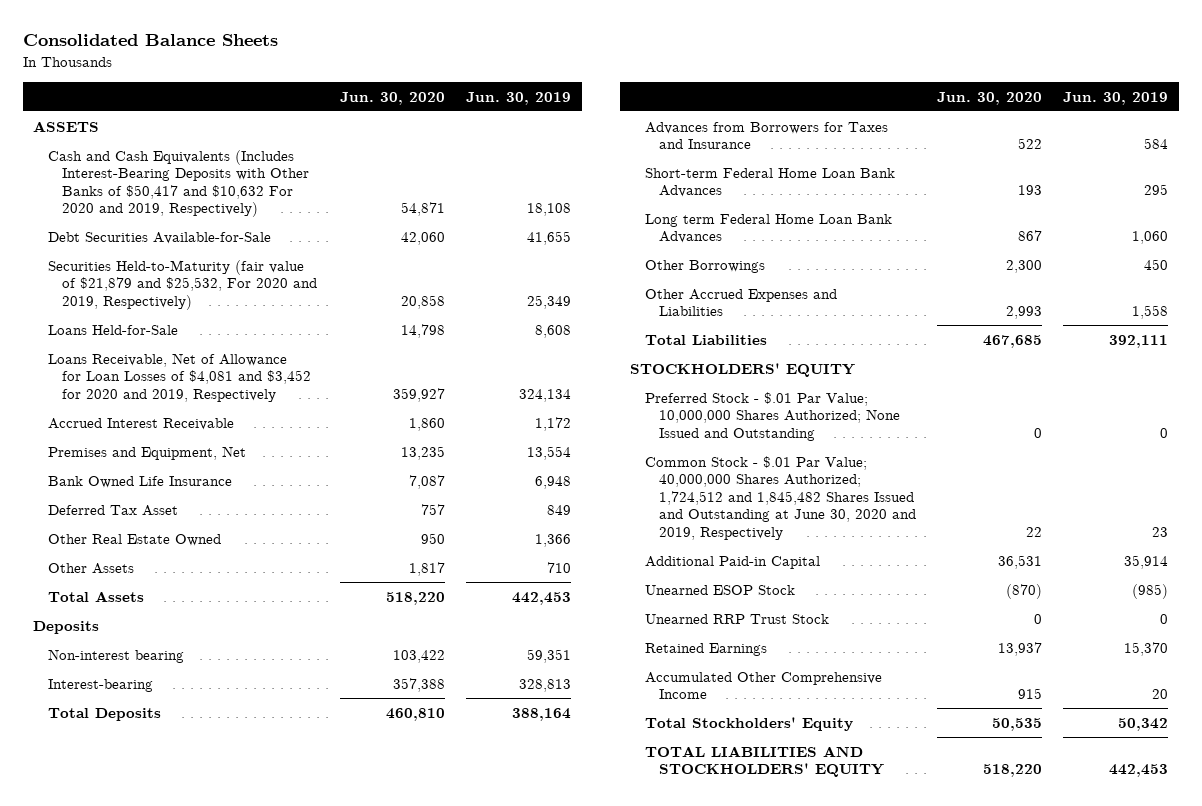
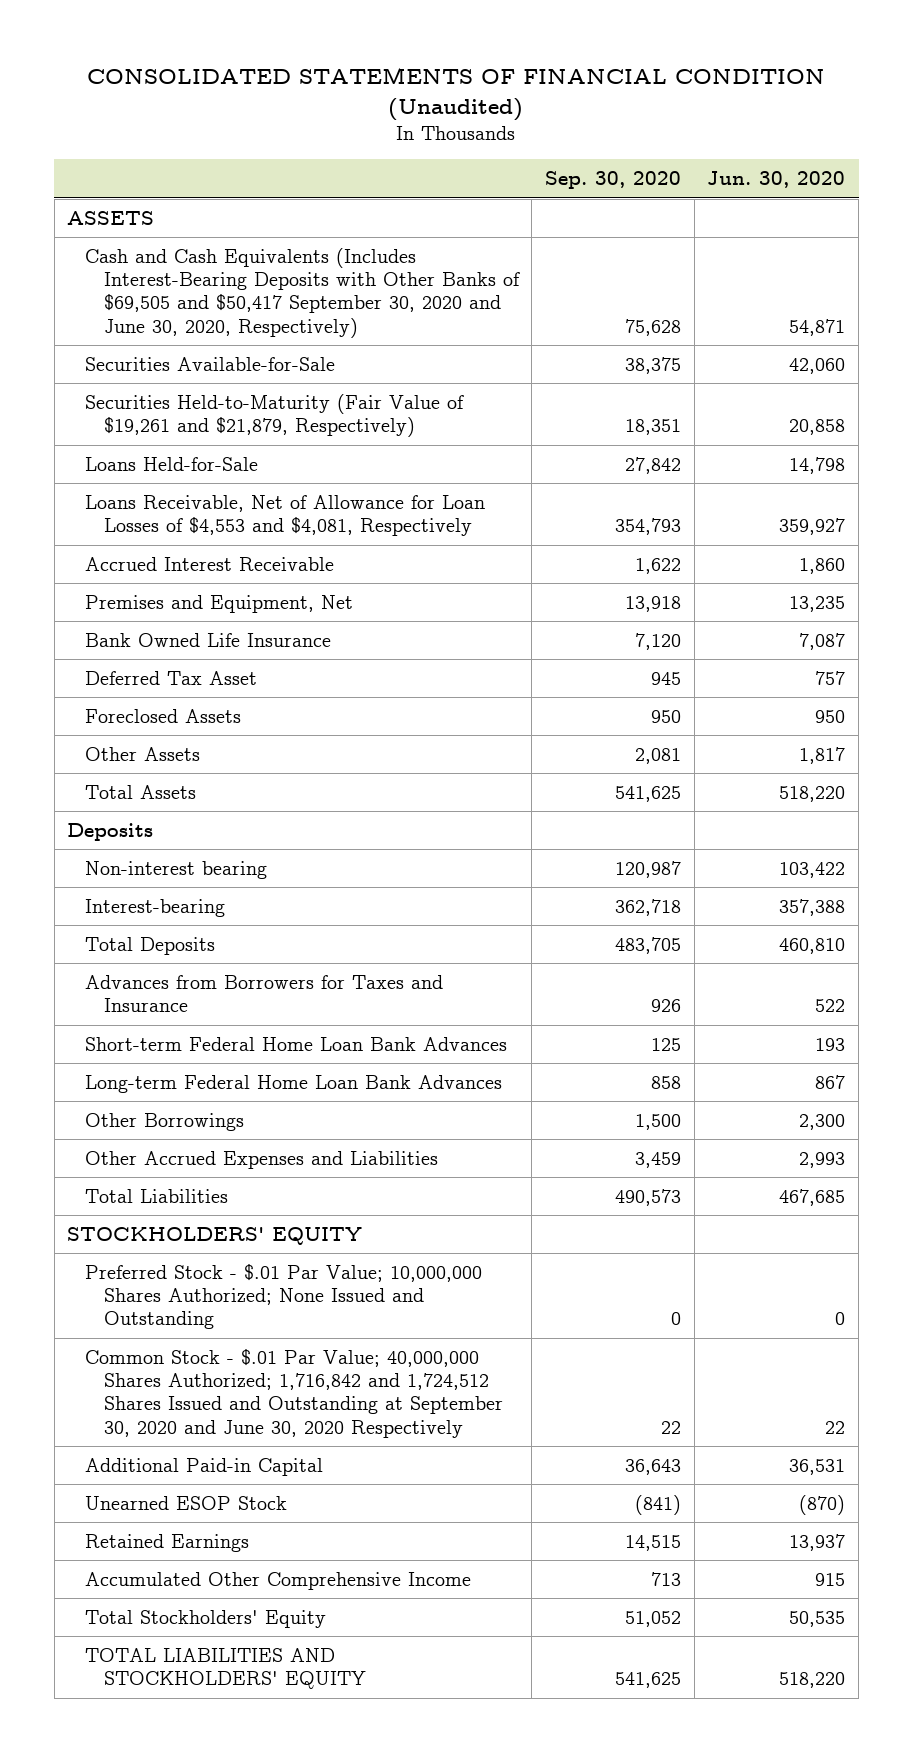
[22,34,278,47] Consolidated Balance Sheets -> [87,66,826,121] CONSOLIDATED STATEMENTS OF FINANCIAL CONDITION (Unaudited)
[466,91,572,105] Jun. 30, 2019 -> none
none -> [544,171,681,190] Sep. 30, 2020
[47,149,309,218] Cash and Cash Equivalents (Includes Interest-Bearing Deposits with Other Banks of $50,417 and $10,632 For 2020 and 2019, Respectively) -> [85,247,520,338] Cash and Cash Equivalents (Includes Interest-Bearing Deposits with Other Banks of $69,505 and $50,417 September 30, 2020 and June 30, 2020, Respectively)
[47,231,271,244] Debt Securities Available-for-Sale -> [85,356,336,371] Securities Available-for-Sale
[47,259,317,310] Securities Held-to-Maturity (fair value of $21,879 and $25,532, For 2020 and 2019, Respectively) -> [85,393,465,438] Securities Held-to-Maturity (Fair Value of $19,261 and $21,879, Respectively)
[47,352,311,402] Loans Receivable, Net of Allowance for Loan Losses of $4,081 and $3,452 for 2020 and 2019, Respectively -> [85,494,486,537] Loans Receivable, Net of Allowance for Loan Losses of $4,553 and $4,081, Respectively
[47,533,221,546] Other Real Estate Owned -> [85,708,242,723] Foreclosed Assets
[644,213,892,244] Long term Federal Home Loan Bank Advances -> [85,1074,503,1093] Long-term Federal Home Loan Bank Advances
[644,455,916,540] Common Stock - $.01 Par Value; 40,000,000 Shares Authorized; 1,724,512 and 1,845,482 Shares Issued and Outstanding at June 30, 2020 and 2019, Respectively -> [85,1348,503,1438] Common Stock - $.01 Par Value; 40,000,000 Shares Authorized; 1,716,842 and 1,724,512 Shares Issued and Outstanding at September 30, 2020 and June 30, 2020 Respectively
[644,613,829,624] Unearned RRP Trust Stock -> none

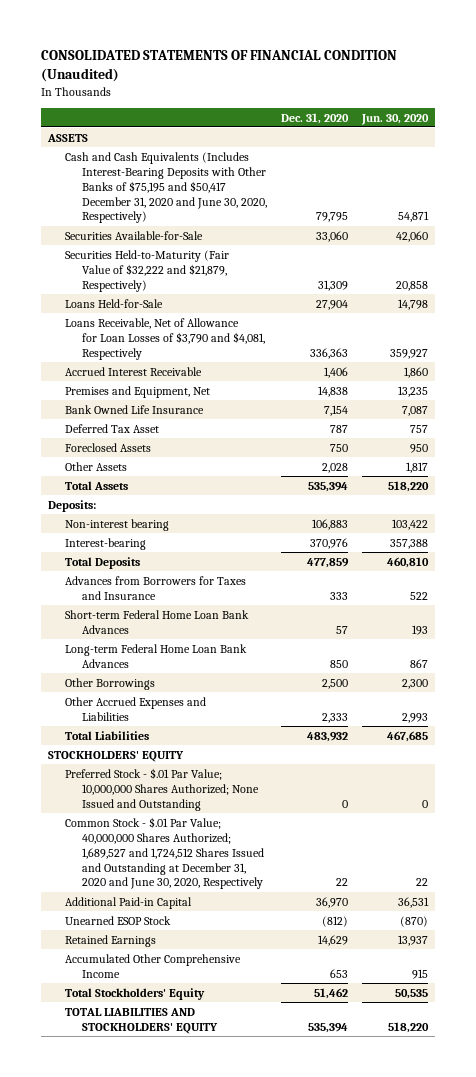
[544,171,681,190] Sep. 30, 2020 -> none
none -> [280,112,349,124] Dec. 31, 2020
[85,247,520,338] Cash and Cash Equivalents (Includes Interest-Bearing Deposits with Other Banks of $69,505 and $50,417 September 30, 2020 and June 30, 2020, Respectively) -> [65,151,267,224] Cash and Cash Equivalents (Includes Interest-Bearing Deposits with Other Banks of $75,195 and $50,417 December 31, 2020 and June 30, 2020, Respectively)
[85,393,465,438] Securities Held-to-Maturity (Fair Value of $19,261 and $21,879, Respectively) -> [65,249,230,292] Securities Held-to-Maturity (Fair Value of $32,222 and $21,879, Respectively)
[85,494,486,537] Loans Receivable, Net of Allowance for Loan Losses of $4,553 and $4,081, Respectively -> [65,317,265,360] Loans Receivable, Net of Allowance for Loan Losses of $3,790 and $4,081, Respectively
[67,822,154,841] Deposits -> [48,499,97,512] Deposits:
[85,1348,503,1438] Common Stock - $.01 Par Value; 40,000,000 Shares Authorized; 1,716,842 and 1,724,512 Shares Issued and Outstanding at September 30, 2020 and June 30, 2020 Respectively -> [65,816,264,890] Common Stock - $.01 Par Value; 40,000,000 Shares Authorized; 1,689,527 and 1,724,512 Shares Issued and Outstanding at December 31, 2020 and June 30, 2020, Respectively

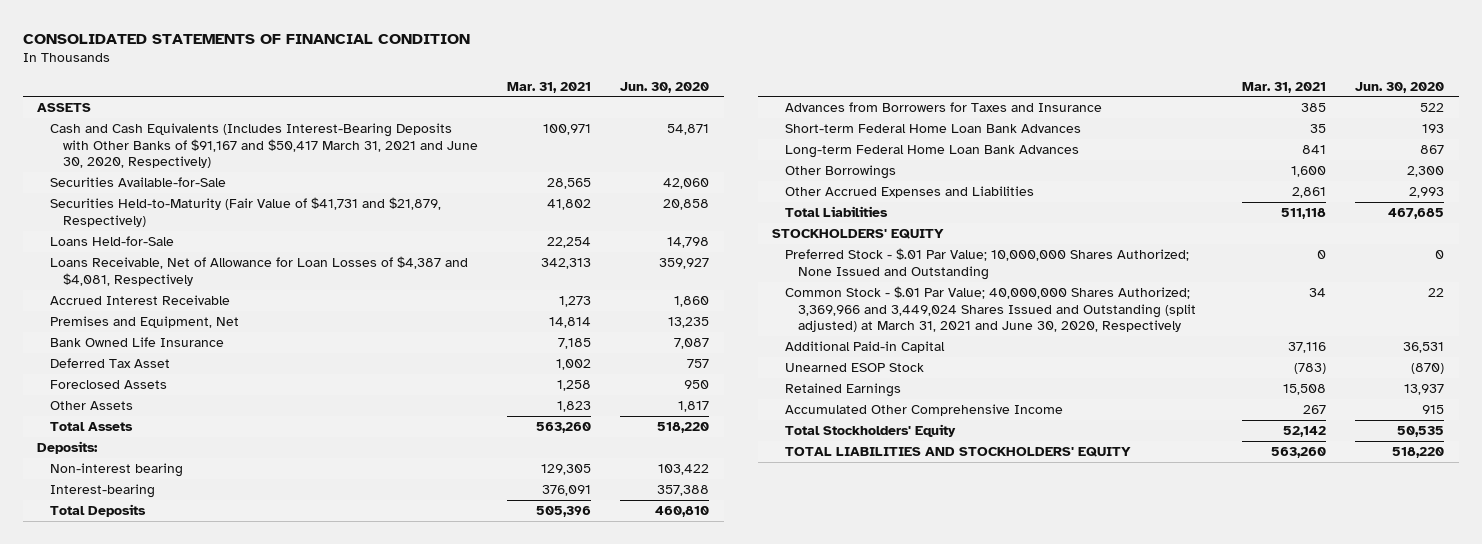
[41,50,398,83] CONSOLIDATED STATEMENTS OF FINANCIAL CONDITION (Unaudited) -> [22,33,470,44] CONSOLIDATED STATEMENTS OF FINANCIAL CONDITION
[280,112,349,124] Dec. 31, 2020 -> none
none -> [507,81,592,93] Mar. 31, 2021
[65,151,267,224] Cash and Cash Equivalents (Includes Interest-Bearing Deposits with Other Banks of $75,195 and $50,417 December 31, 2020 and June 30, 2020, Respectively) -> [50,123,479,169] Cash and Cash Equivalents (Includes Interest-Bearing Deposits with Other Banks of $91,167 and $50,417 March 31, 2021 and June 30, 2020, Respectively)
[65,249,230,292] Securities Held-to-Maturity (Fair Value of $32,222 and $21,879, Respectively) -> [50,197,442,227] Securities Held-to-Maturity (Fair Value of $41,731 and $21,879, Respectively)
[65,317,265,360] Loans Receivable, Net of Allowance for Loan Losses of $3,790 and $4,081, Respectively -> [50,256,469,286] Loans Receivable, Net of Allowance for Loan Losses of $4,387 and $4,081, Respectively
[65,816,264,890] Common Stock - $.01 Par Value; 40,000,000 Shares Authorized; 1,689,527 and 1,724,512 Shares Issued and Outstanding at December 31, 2020 and June 30, 2020, Respectively -> [785,286,1197,333] Common Stock - $.01 Par Value; 40,000,000 Shares Authorized; 3,369,966 and 3,449,024 Shares Issued and Outstanding (split adjusted) at March 31, 2021 and June 30, 2020, Respectively

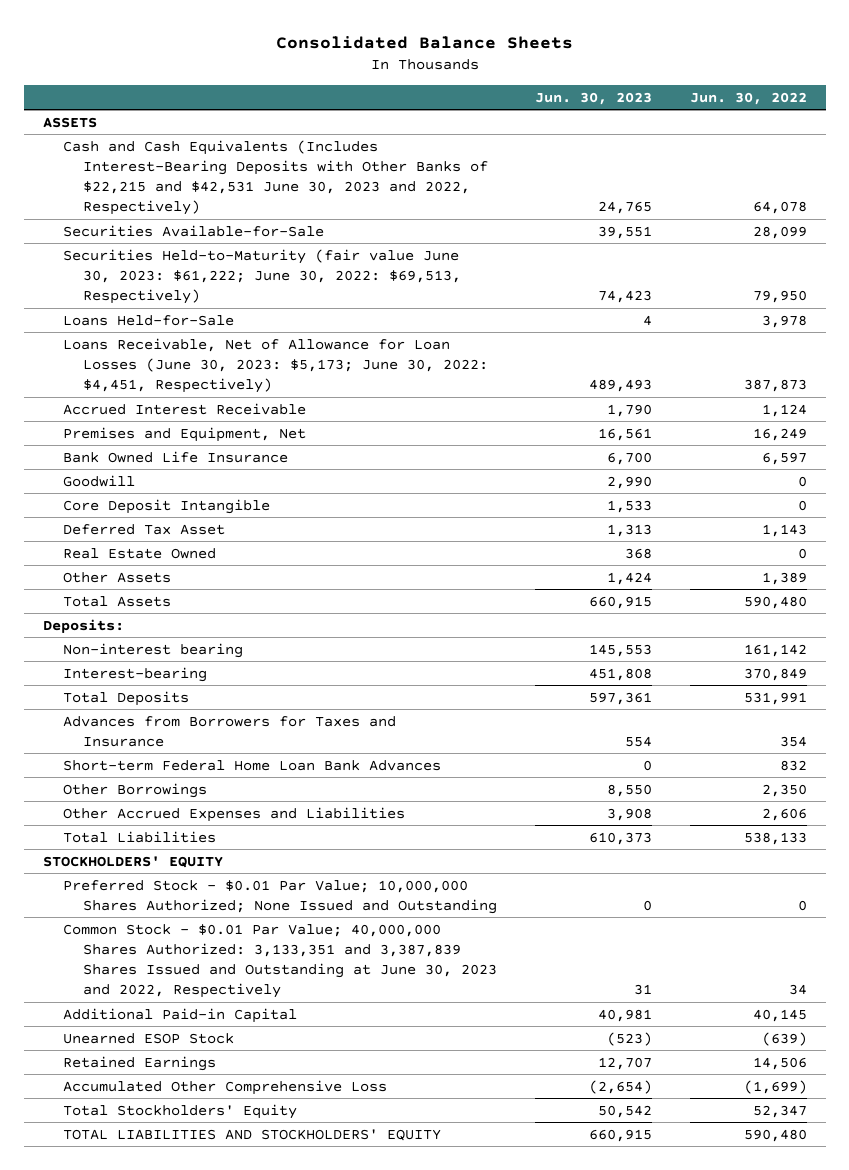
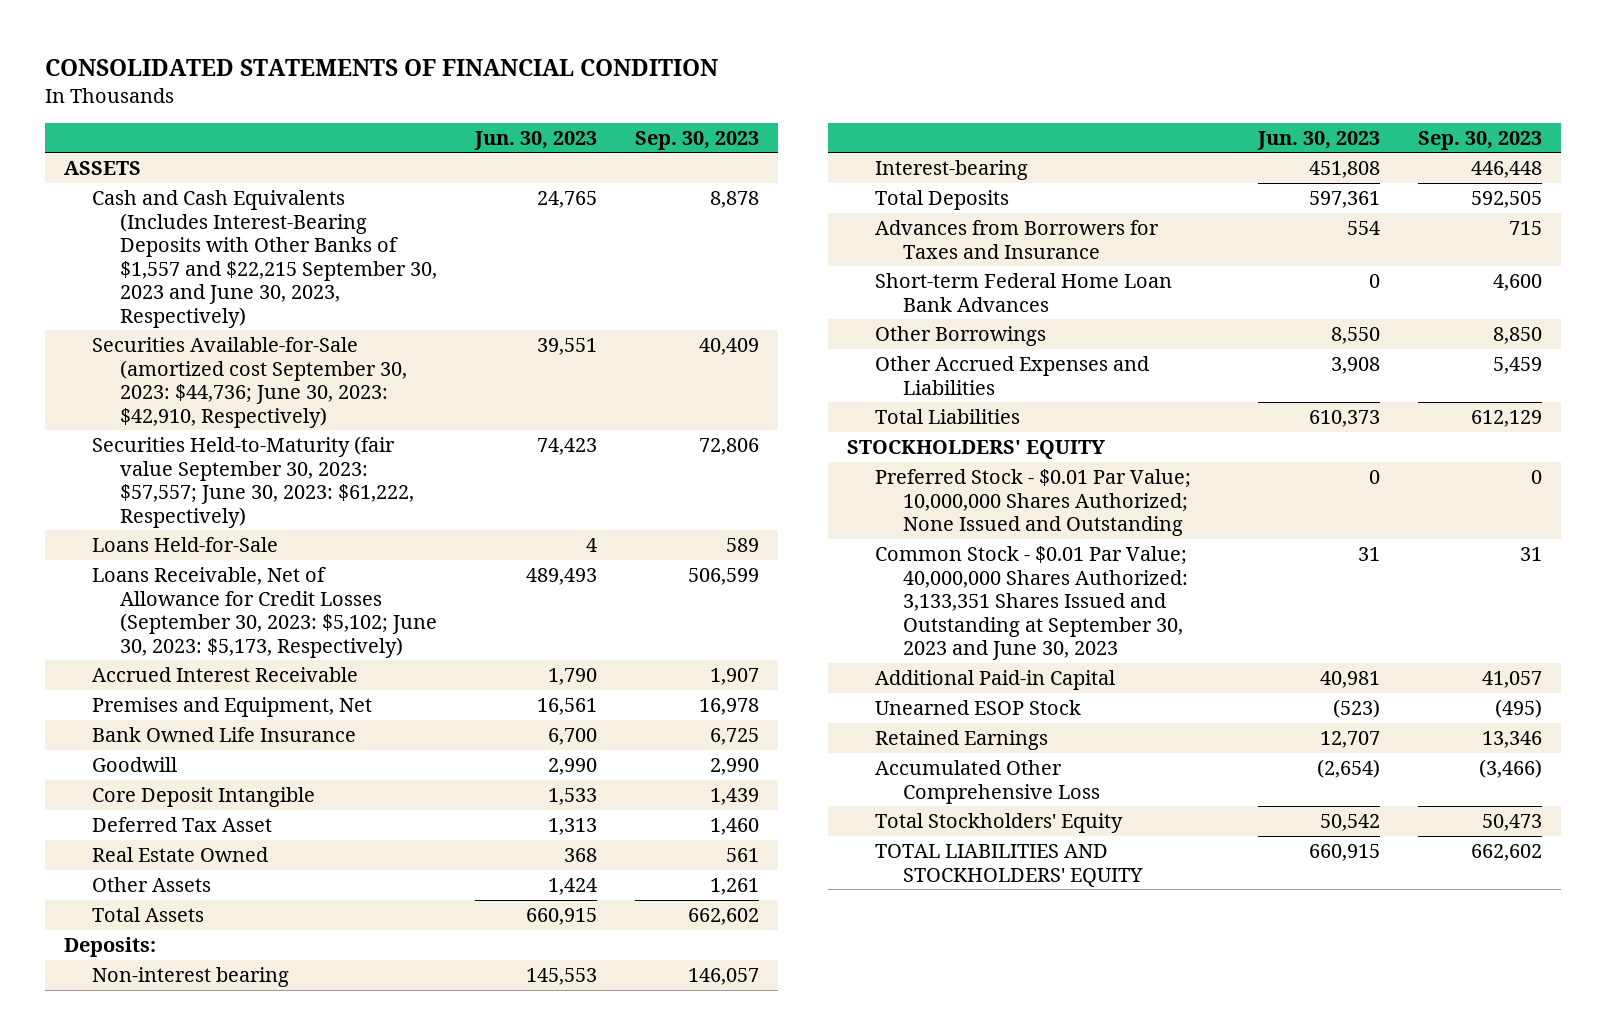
[275,36,573,50] Consolidated Balance Sheets -> [44,58,718,76] CONSOLIDATED STATEMENTS OF FINANCIAL CONDITION
[689,91,807,105] Jun. 30, 2022 -> none
none -> [634,130,759,150] Sep. 30, 2023
[62,139,488,216] Cash and Cash Equivalents (Includes Interest-Bearing Deposits with Other Banks of $22,215 and $42,531 June 30, 2023 and 2022, Respectively) -> [91,189,437,328] Cash and Cash Equivalents (Includes Interest-Bearing Deposits with Other Banks of $1,557 and $22,215 September 30, 2023 and June 30, 2023, Respectively)
[62,224,324,237] Securities Available-for-Sale -> [91,336,407,428] Securities Available-for-Sale (amortized cost September 30, 2023: $44,736; June 30, 2023: $42,910, Respectively)
[62,248,461,304] Securities Held-to-Maturity (fair value June 30, 2023: $61,222; June 30, 2022: $69,513, Respectively) -> [91,435,414,528] Securities Held-to-Maturity (fair value September 30, 2023: $57,557; June 30, 2023: $61,222, Respectively)
[62,337,488,393] Loans Receivable, Net of Allowance for Loan Losses (June 30, 2023: $5,173; June 30, 2022: $4,451, Respectively) -> [91,566,437,658] Loans Receivable, Net of Allowance for Credit Losses (September 30, 2023: $5,102; June 30, 2023: $5,173, Respectively)
[62,923,497,999] Common Stock - $0.01 Par Value; 40,000,000 Shares Authorized: 3,133,351 and 3,387,839 Shares Issued and Outstanding at June 30, 2023 and 2022, Respectively -> [874,545,1188,661] Common Stock - $0.01 Par Value; 40,000,000 Shares Authorized: 3,133,351 Shares Issued and Outstanding at September 30, 2023 and June 30, 2023

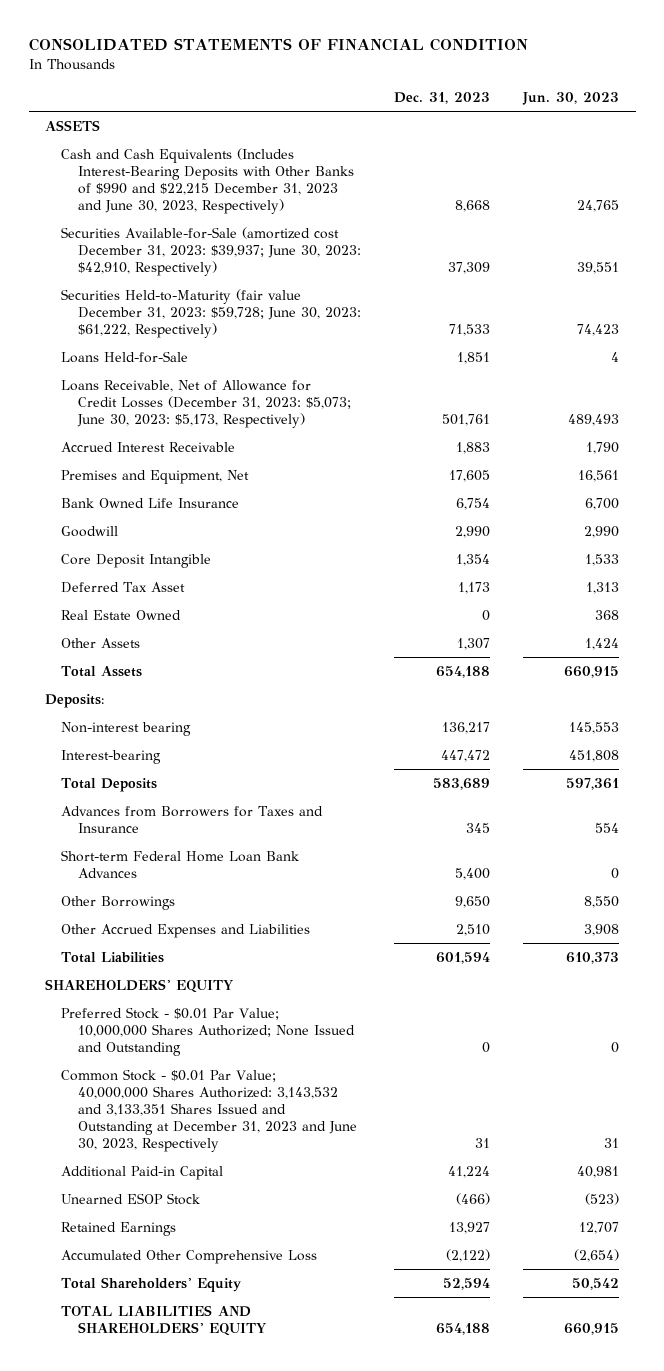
[634,130,759,150] Sep. 30, 2023 -> none
none -> [393,92,490,105] Dec. 31, 2023
[91,189,437,328] Cash and Cash Equivalents (Includes Interest-Bearing Deposits with Other Banks of $1,557 and $22,215 September 30, 2023 and June 30, 2023, Respectively) -> [61,147,354,214] Cash and Cash Equivalents (Includes Interest-Bearing Deposits with Other Banks of $990 and $22,215 December 31, 2023 and June 30, 2023, Respectively)
[91,336,407,428] Securities Available-for-Sale (amortized cost September 30, 2023: $44,736; June 30, 2023: $42,910, Respectively) -> [61,226,361,276] Securities Available-for-Sale (amortized cost December 31, 2023: $39,937; June 30, 2023: $42,910, Respectively)
[91,435,414,528] Securities Held-to-Maturity (fair value September 30, 2023: $57,557; June 30, 2023: $61,222, Respectively) -> [61,288,361,338] Securities Held-to-Maturity (fair value December 31, 2023: $59,728; June 30, 2023: $61,222, Respectively)
[91,566,437,658] Loans Receivable, Net of Allowance for Credit Losses (September 30, 2023: $5,102; June 30, 2023: $5,173, Respectively) -> [61,379,351,428] Loans Receivable, Net of Allowance for Credit Losses (December 31, 2023: $5,073; June 30, 2023: $5,173, Respectively)
[846,439,1105,459] STOCKHOLDERS' EQUITY -> [45,978,234,993] SHAREHOLDERS' EQUITY
[874,545,1188,661] Common Stock - $0.01 Par Value; 40,000,000 Shares Authorized: 3,133,351 Shares Issued and Outstanding at September 30, 2023 and June 30, 2023 -> [61,1068,357,1152] Common Stock - $0.01 Par Value; 40,000,000 Shares Authorized: 3,143,532 and 3,133,351 Shares Issued and Outstanding at December 31, 2023 and June 30, 2023, Respectively
[874,812,1123,833] Total Stockholders' Equity -> [61,1276,242,1292] Total Shareholders' Equity
[874,843,1143,887] TOTAL LIABILITIES AND STOCKHOLDERS' EQUITY -> [61,1304,266,1336] TOTAL LIABILITIES AND SHAREHOLDERS' EQUITY

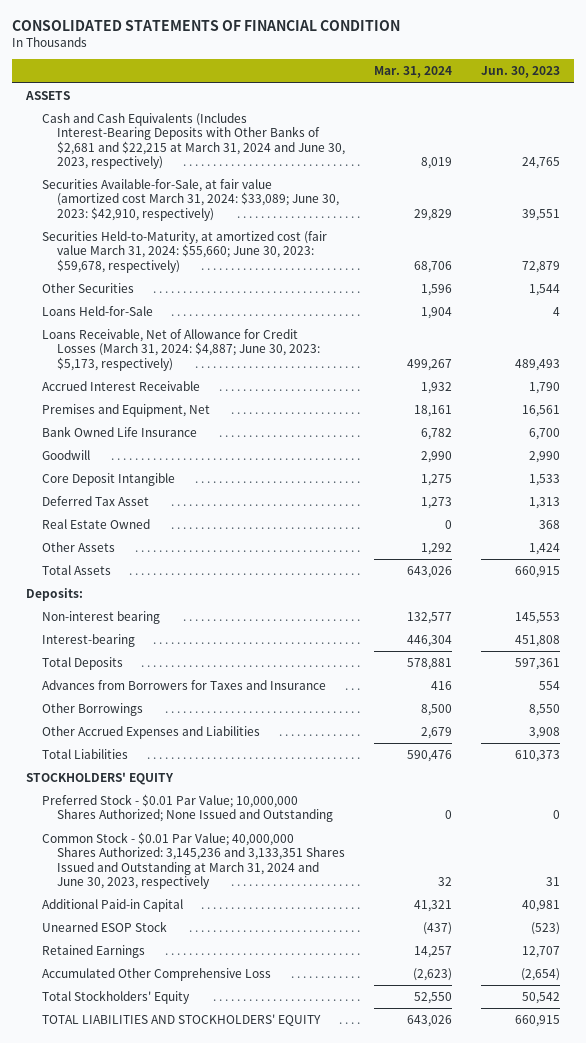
[393,92,490,105] Dec. 31, 2023 -> none
none -> [374,66,453,79] Mar. 31, 2024
[61,147,354,214] Cash and Cash Equivalents (Includes Interest-Bearing Deposits with Other Banks of $990 and $22,215 December 31, 2023 and June 30, 2023, Respectively) -> [41,113,346,169] Cash and Cash Equivalents (Includes Interest-Bearing Deposits with Other Banks of $2,681 and $22,215 at March 31, 2024 and June 30, 2023, respectively)
[61,226,361,276] Securities Available-for-Sale (amortized cost December 31, 2023: $39,937; June 30, 2023: $42,910, Respectively) -> [41,179,340,221] Securities Available-for-Sale, at fair value (amortized cost March 31, 2024: $33,089; June 30, 2023: $42,910, respectively)
[61,288,361,338] Securities Held-to-Maturity (fair value December 31, 2023: $59,728; June 30, 2023: $61,222, Respectively) -> [41,231,327,273] Securities Held-to-Maturity, at amortized cost (fair value March 31, 2024: $55,660; June 30, 2023: $59,678, respectively)
[576,323,619,336] 74,423 -> [521,260,560,273] 72,879
none -> [41,283,134,294] Other Securities
[61,379,351,428] Loans Receivable, Net of Allowance for Credit Losses (December 31, 2023: $5,073; June 30, 2023: $5,173, Respectively) -> [41,329,321,371] Loans Receivable, Net of Allowance for Credit Losses (March 31, 2024: $4,887; June 30, 2023: $5,173, respectively)
[61,849,300,878] Short-term Federal Home Loan Bank Advances -> none
[45,978,234,993] SHAREHOLDERS' EQUITY -> [25,772,174,786] STOCKHOLDERS' EQUITY
[61,1068,357,1152] Common Stock - $0.01 Par Value; 40,000,000 Shares Authorized: 3,143,532 and 3,133,351 Shares Issued and Outstanding at December 31, 2023 and June 30, 2023, Respectively -> [41,832,346,889] Common Stock - $0.01 Par Value; 40,000,000 Shares Authorized: 3,145,236 and 3,133,351 Shares Issued and Outstanding at March 31, 2024 and June 30, 2023, respectively
[61,1276,242,1292] Total Shareholders' Equity -> [41,990,190,1005] Total Stockholders' Equity
[61,1304,266,1336] TOTAL LIABILITIES AND SHAREHOLDERS' EQUITY -> [41,1014,321,1027] TOTAL LIABILITIES AND STOCKHOLDERS' EQUITY

